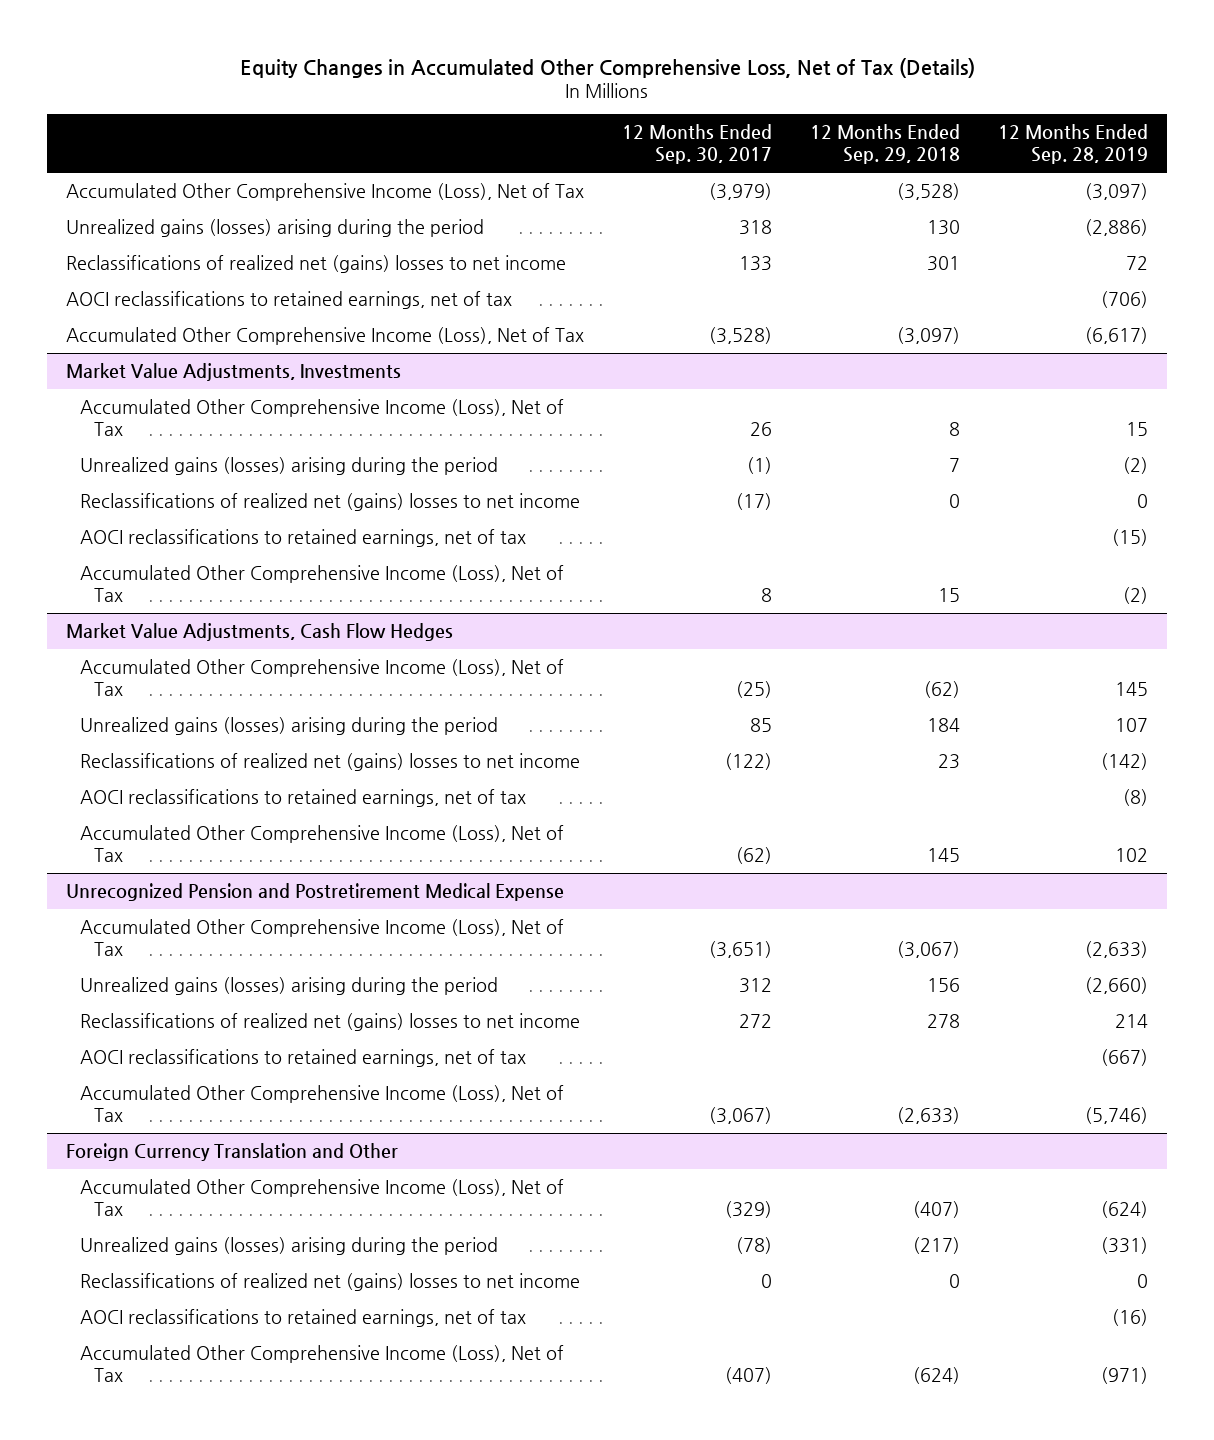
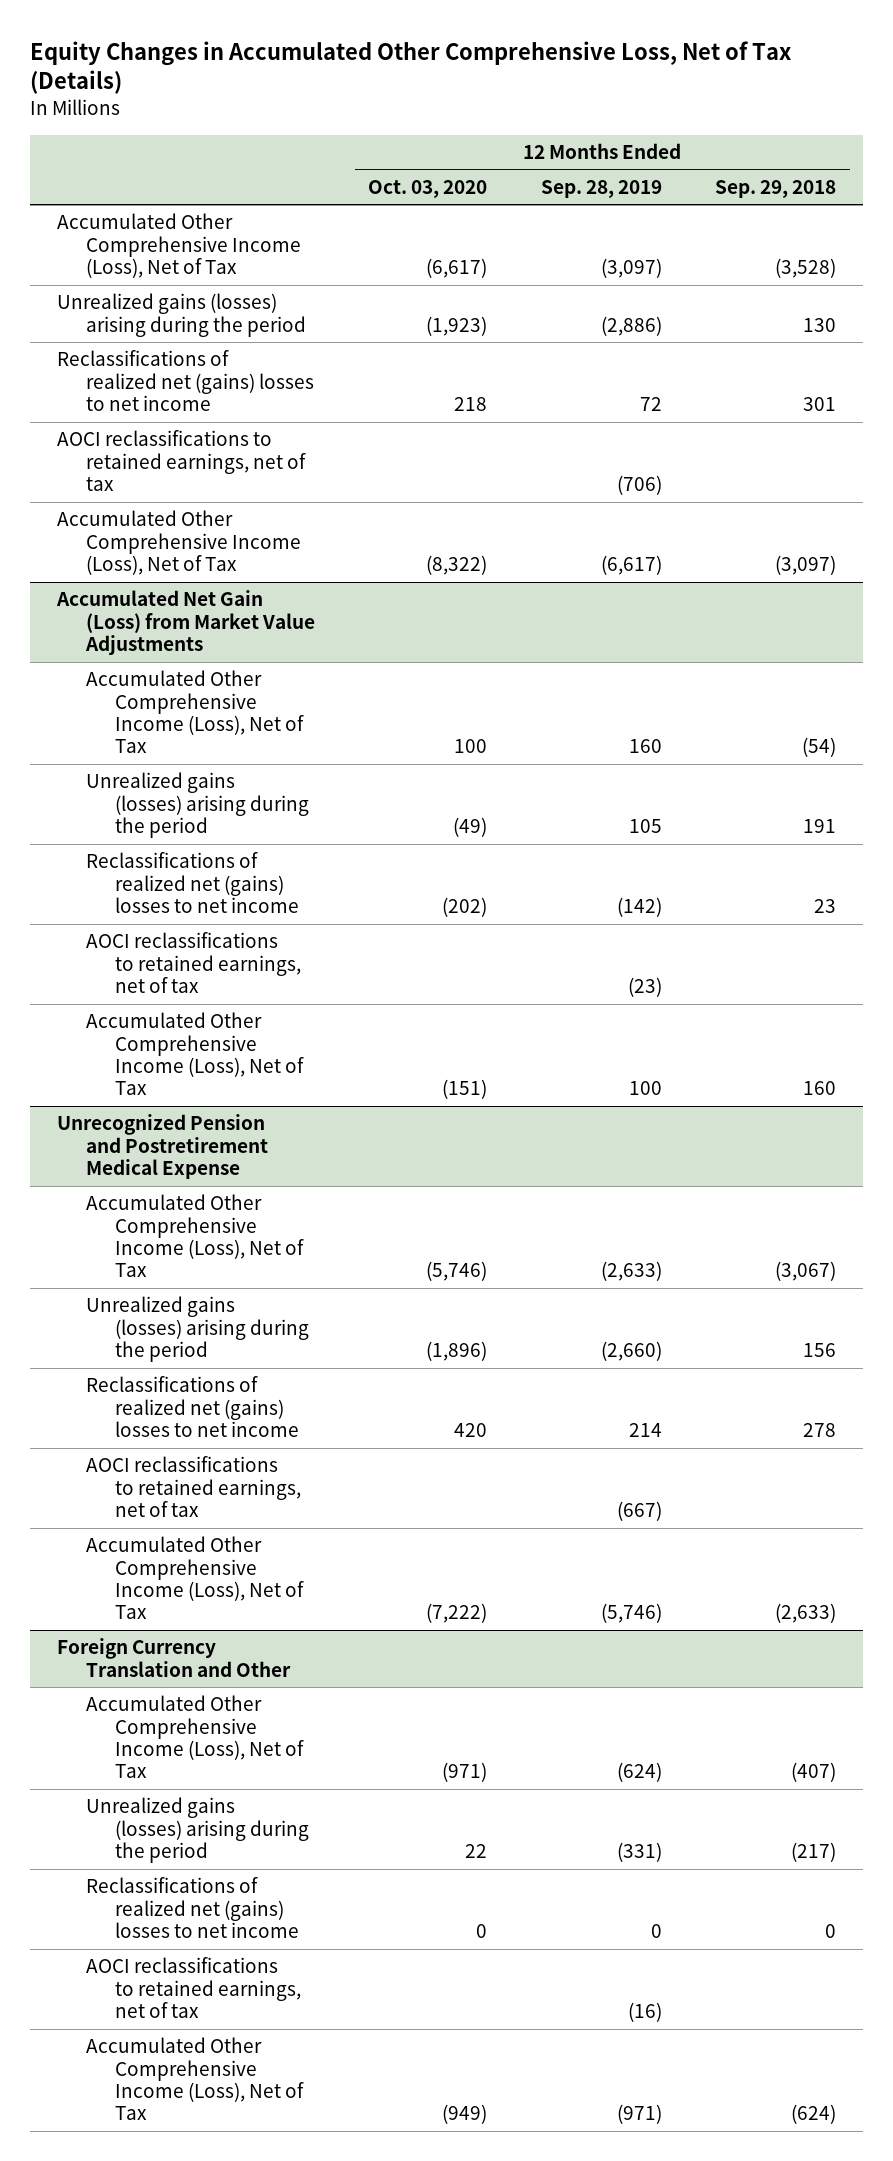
[621,124,772,165] 12 Months Ended Sep. 30, 2017 -> none
none -> [368,179,488,198] Oct. 03, 2020
[65,362,401,381] Market Value Adjustments, Investments -> none
[79,492,580,511] Reclassifications of realized net (gains) losses to net income -> none
[79,528,526,547] AOCI reclassifications to retained earnings, net of tax -> none
[79,564,564,603] Accumulated Other Comprehensive Income (Loss), Net of Tax -> none
[65,622,453,641] Market Value Adjustments, Cash Flow Hedges -> none
[79,658,564,697] Accumulated Other Comprehensive Income (Loss), Net of Tax -> none
[79,716,498,735] Unrealized gains (losses) arising during the period -> none
none -> [55,590,315,656] Accumulated Net Gain (Loss) from Market Value Adjustments
[948,422,960,437] 8 -> [802,737,837,758] (54)
[1126,422,1149,437] 15 -> [628,739,662,754] 160
[948,457,960,472] 7 -> [803,819,837,834] 191
[1123,456,1149,474] (2) -> [628,819,662,834] 105
[1123,788,1149,806] (8) -> [627,977,662,998] (23)
[926,848,960,863] 145 -> [803,1081,837,1096] 160
[1115,848,1149,863] 102 -> [628,1081,662,1096] 100

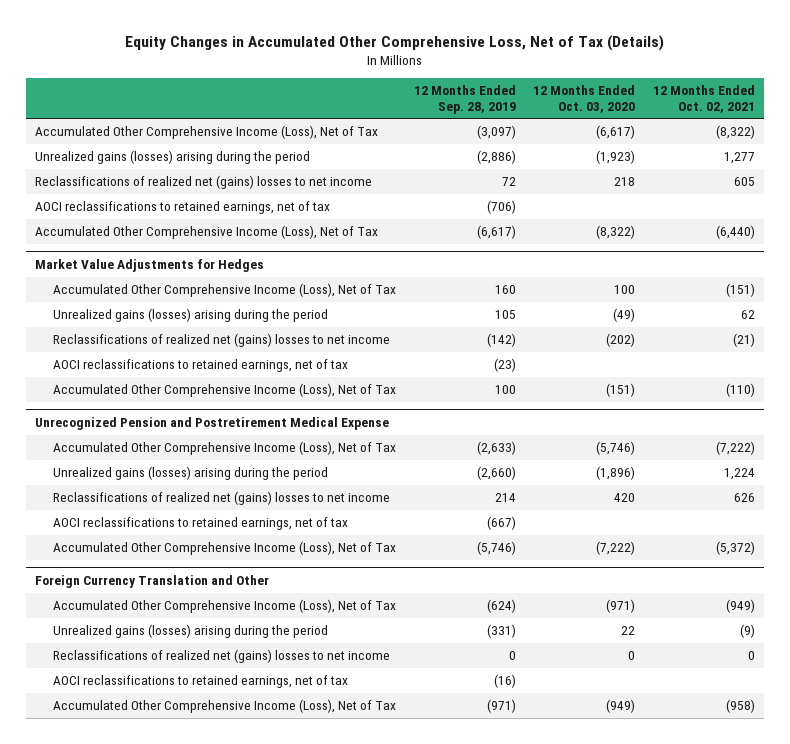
[715,179,837,198] Sep. 29, 2018 -> none
none -> [653,85,756,113] 12 Months Ended Oct. 02, 2021
[55,590,315,656] Accumulated Net Gain (Loss) from Market Value Adjustments -> [34,258,264,272] Market Value Adjustments for Hedges

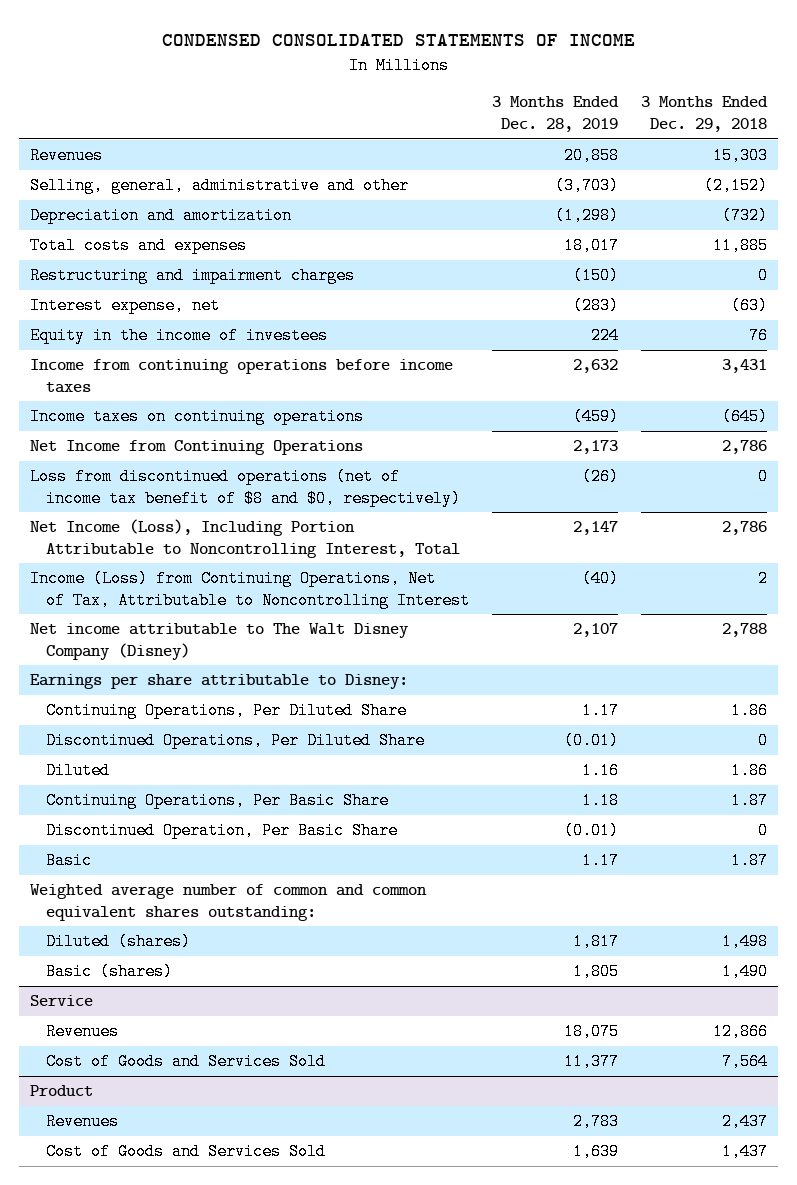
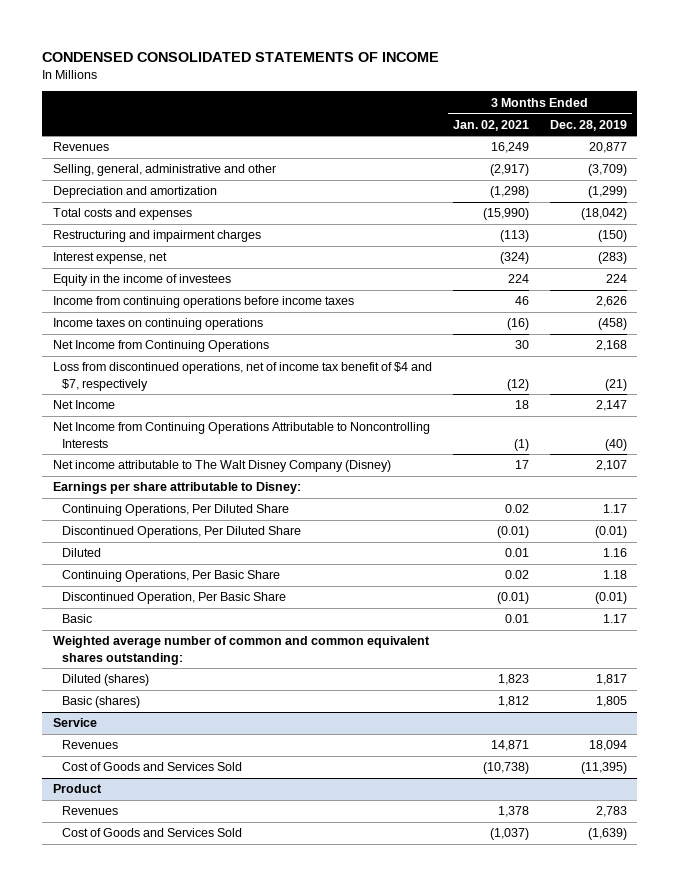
[640,96,768,133] 3 Months Ended Dec. 29, 2018 -> none
none -> [452,119,529,131] Jan. 02, 2021
[563,147,619,165] 20,858 -> [588,142,627,154] 20,877
[554,177,619,195] (3,703) -> [587,164,627,177] (3,709)
[554,207,619,225] (1,298) -> [587,186,627,199] (1,299)
[563,237,619,255] 18,017 -> [580,208,627,221] (18,042)
[572,359,618,374] 2,632 -> [595,296,627,308] 2,626
[572,408,619,426] (459) -> [597,318,627,331] (458)
[572,440,618,455] 2,173 -> [595,340,627,352] 2,168
[30,468,461,507] Loss from discontinued operations (net of income tax benefit of $8 and $0, respectively) -> [52,362,432,391] Loss from discontinued operations, net of income tax benefit of $4 and $7, respectively
[581,468,619,486] (26) -> [604,378,627,391] (21)
[30,519,460,558] Net Income (Loss), Including Portion Attributable to Noncontrolling Interest, Total -> [52,400,115,410] Net Income
[30,570,470,609] Income (Loss) from Continuing Operations, Net of Tax, Attributable to Noncontrolling Interest -> [52,422,430,448] Net Income from Continuing Operations Attributable to Noncontrolling Interests
[563,1023,619,1041] 18,075 -> [588,740,627,752] 18,094
[563,1053,619,1071] 11,377 -> [580,762,627,775] (11,395)
[572,1143,619,1161] 1,639 -> [587,828,627,841] (1,639)

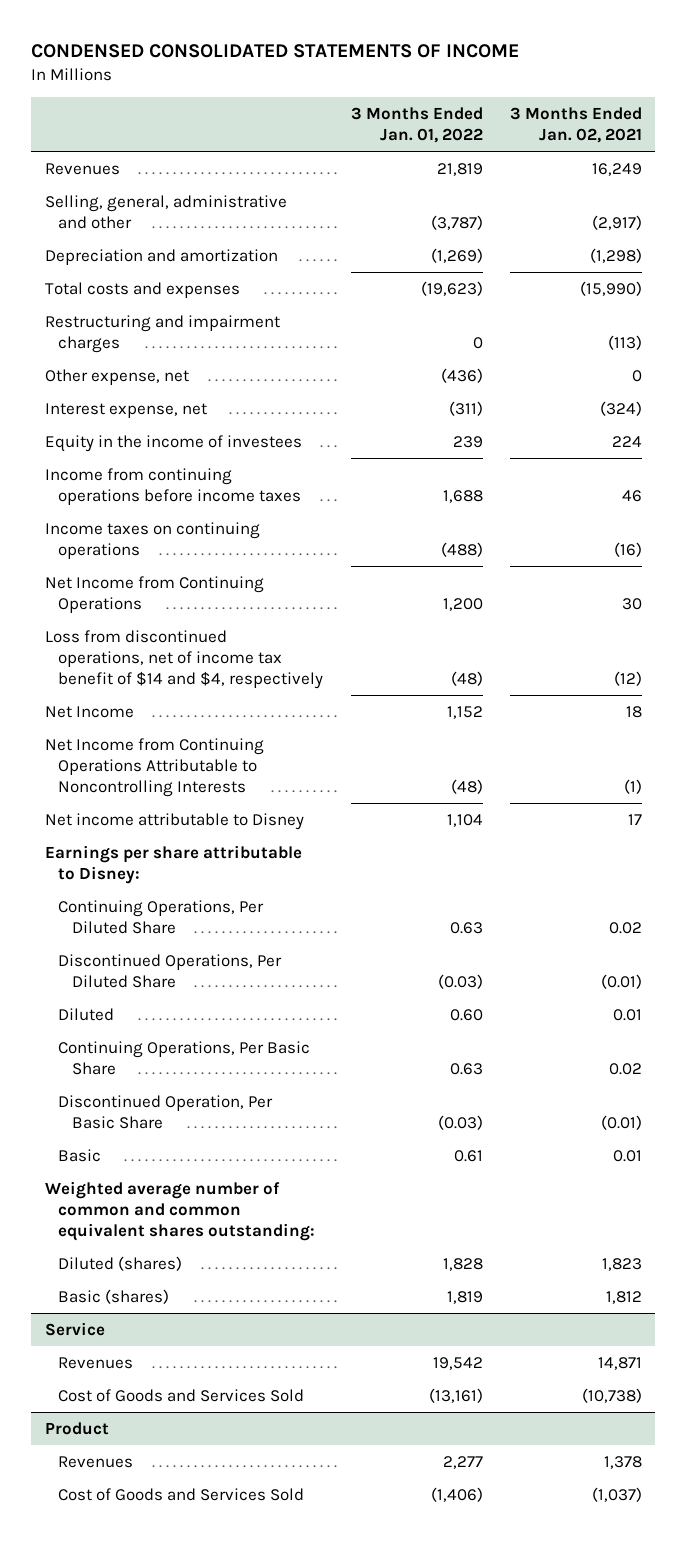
[549,119,627,131] Dec. 28, 2019 -> none
none -> [350,107,483,144] 3 Months Ended Jan. 01, 2022
none -> [44,368,189,385] Other expense, net
[52,362,432,391] Loss from discontinued operations, net of income tax benefit of $4 and $7, respectively -> [44,629,324,689] Loss from discontinued operations, net of income tax benefit of $14 and $4, respectively
[52,460,391,473] Net income attributable to The Walt Disney Company (Disney) -> [44,812,304,830] Net income attributable to Disney

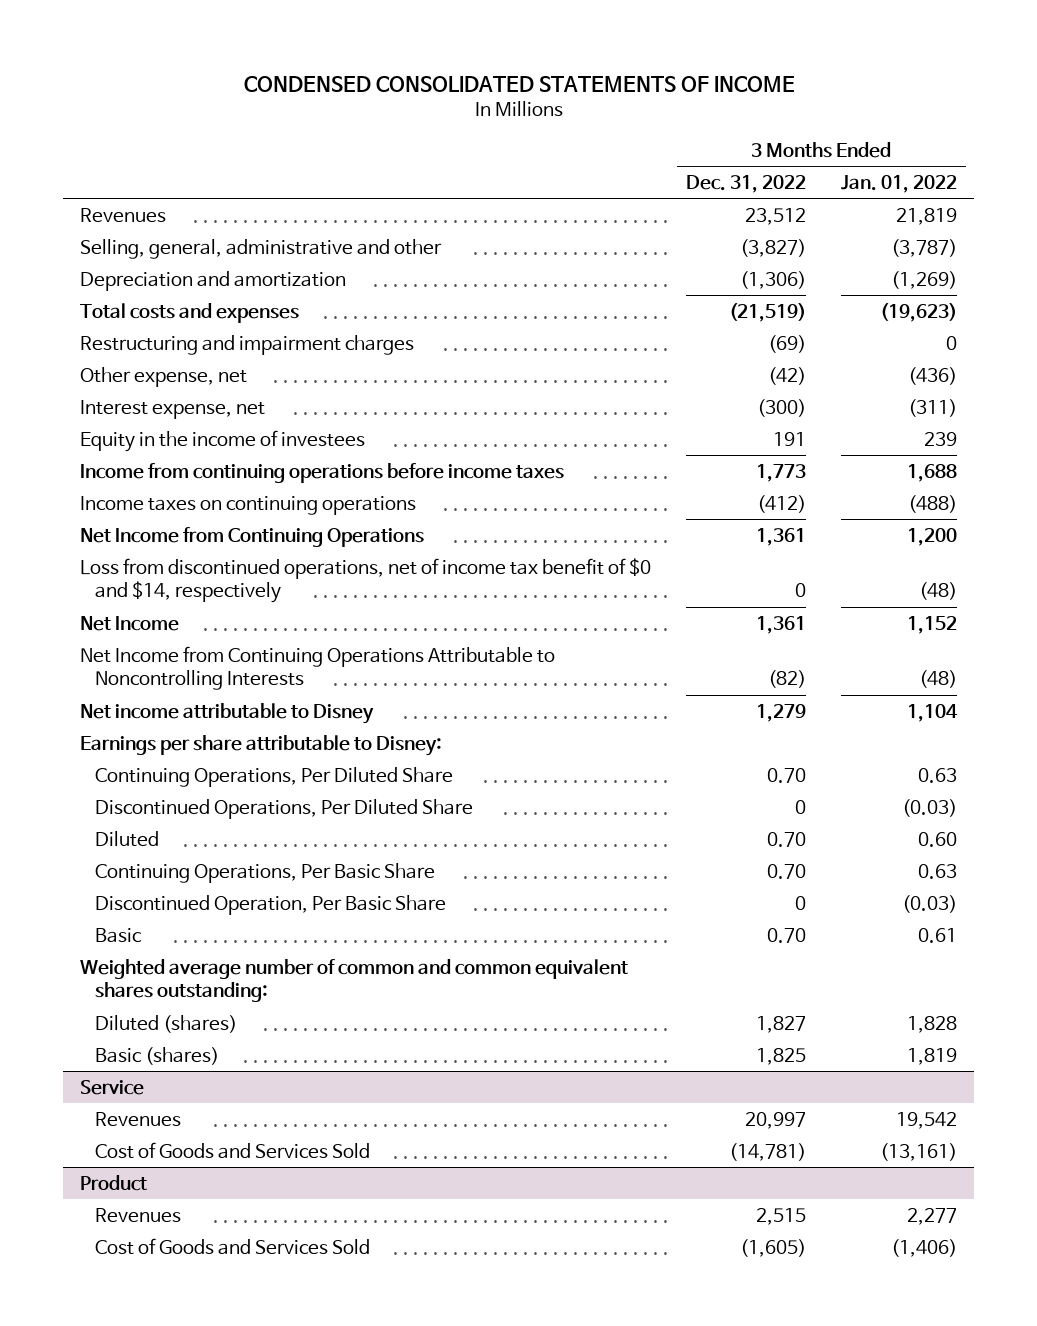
[509,107,642,144] 3 Months Ended Jan. 02, 2021 -> none
none -> [686,175,807,194] Dec. 31, 2022
[44,629,324,689] Loss from discontinued operations, net of income tax benefit of $14 and $4, respectively -> [80,557,652,604] Loss from discontinued operations, net of income tax benefit of $0 and $14, respectively

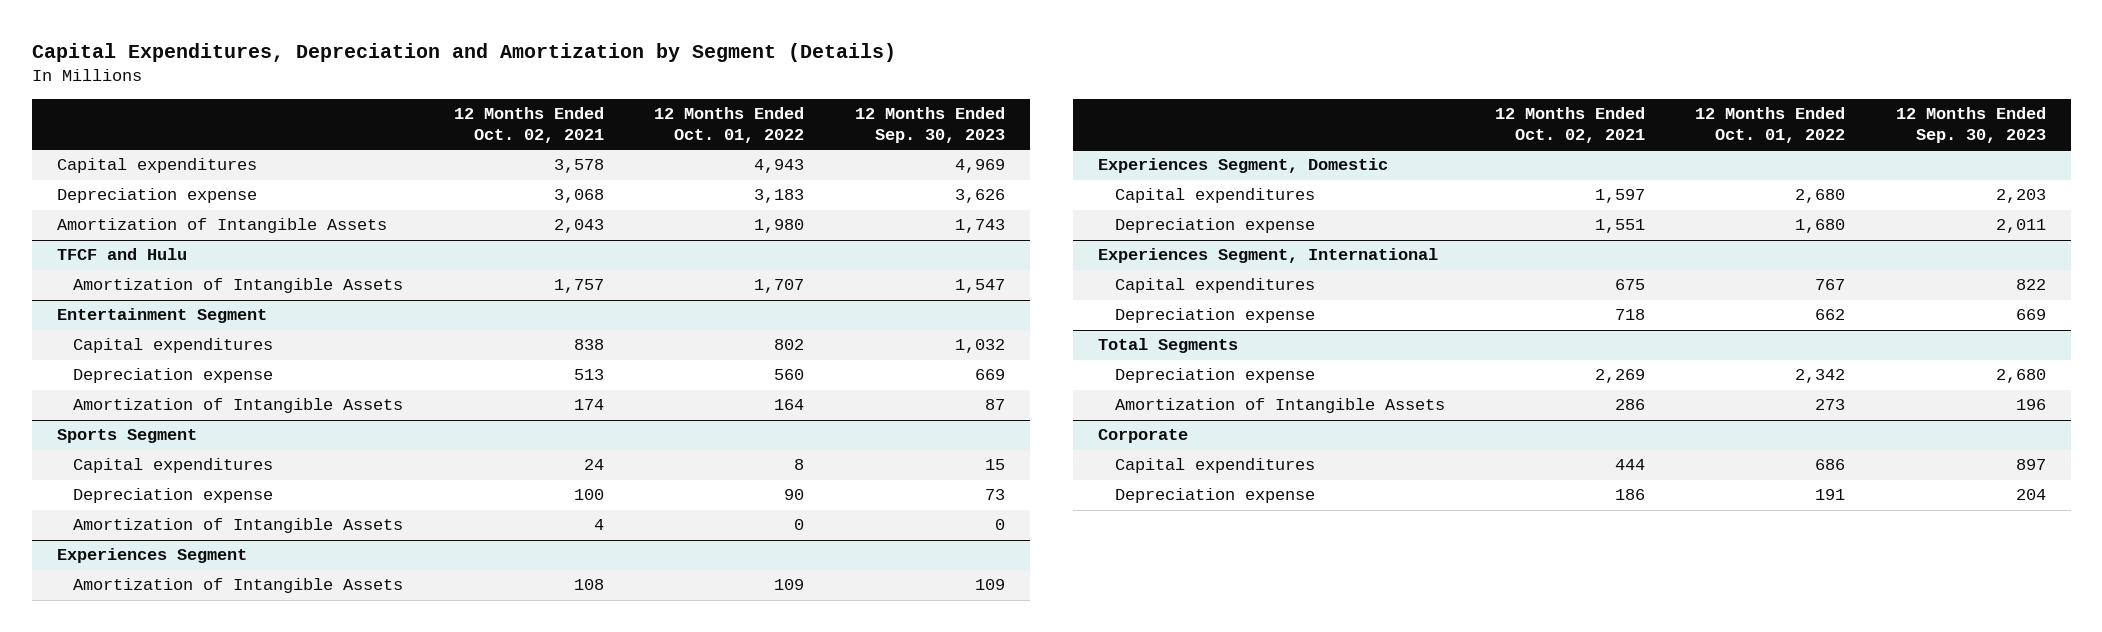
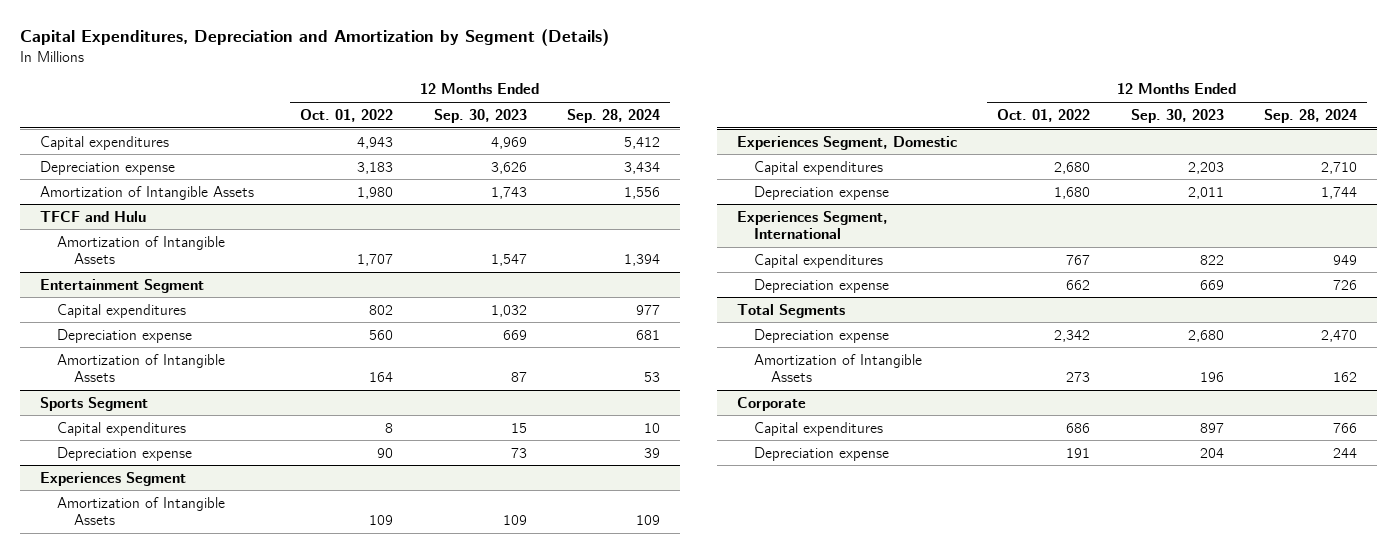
[453,107,604,143] 12 Months Ended Oct. 02, 2021 -> none
none -> [567,108,661,123] Sep. 28, 2024
[73,518,404,534] Amortization of Intangible Assets -> none

